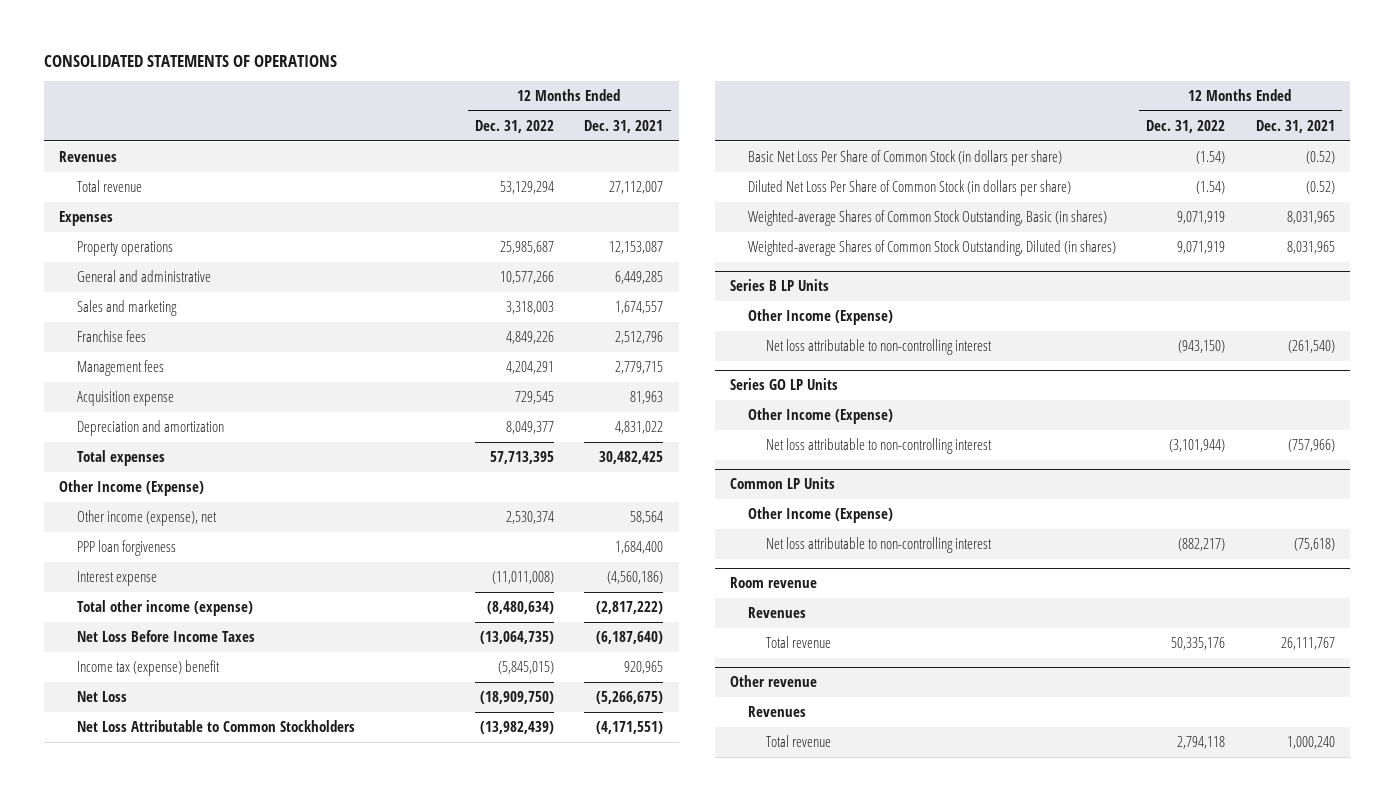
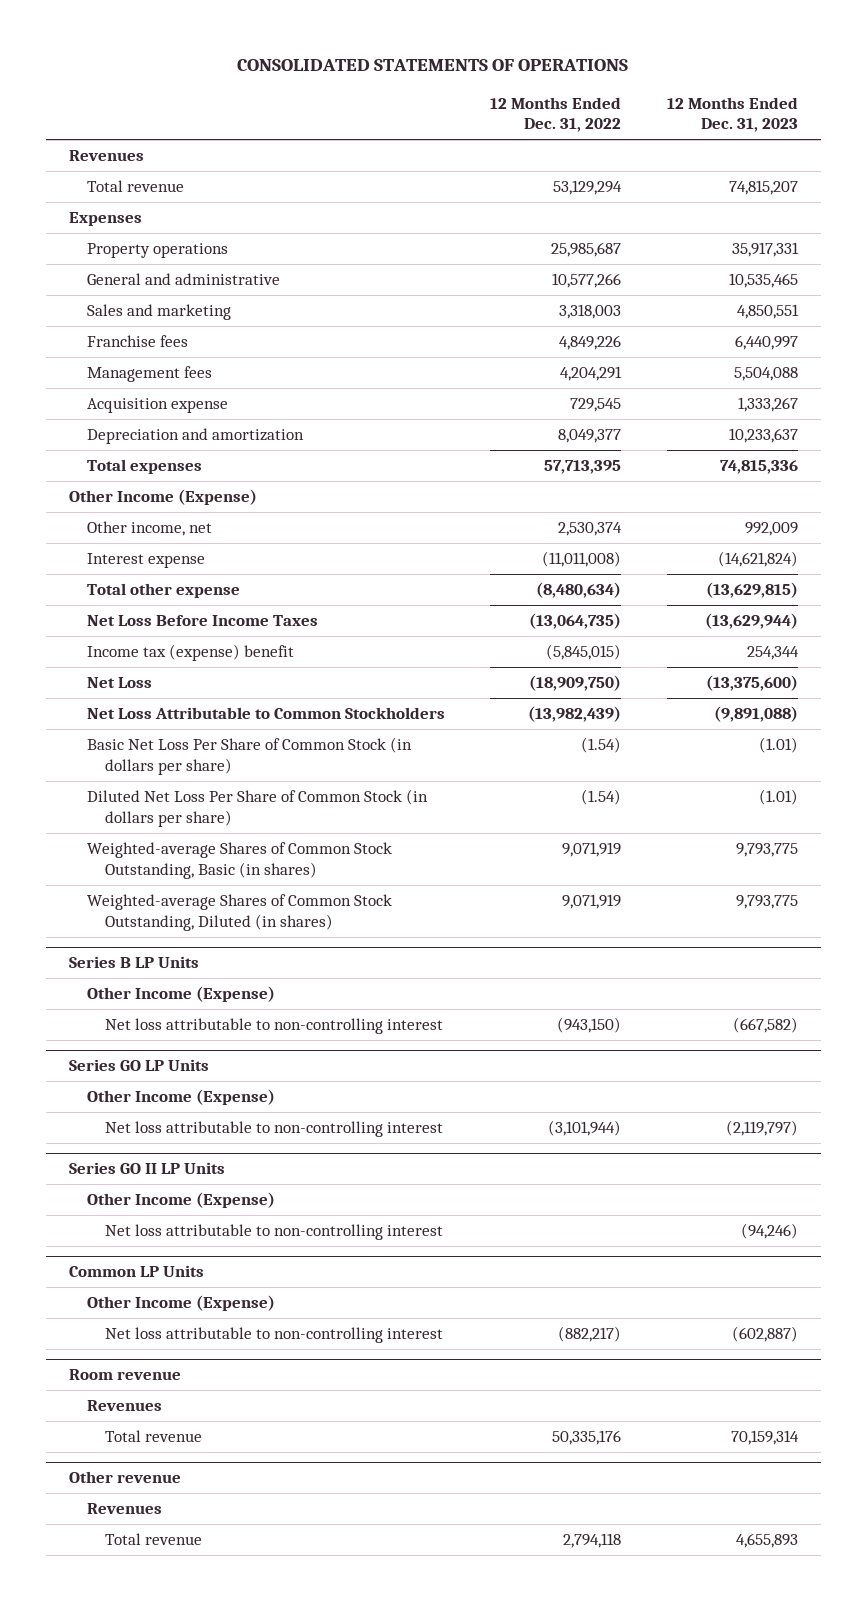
[584,119,664,133] Dec. 31, 2021 -> none
none -> [667,96,799,133] 12 Months Ended Dec. 31, 2023
[76,540,176,557] PPP loan forgiveness -> none
[76,510,217,527] Other income (expense), net -> [86,521,212,537] Other income, net
[76,600,253,617] Total other income (expense) -> [86,583,240,599] Total other expense
none -> [68,1162,225,1175] Series GO II LP Units
none -> [86,1192,275,1209] Other Income (Expense)
none -> [104,1224,443,1241] Net loss attributable to non-controlling interest

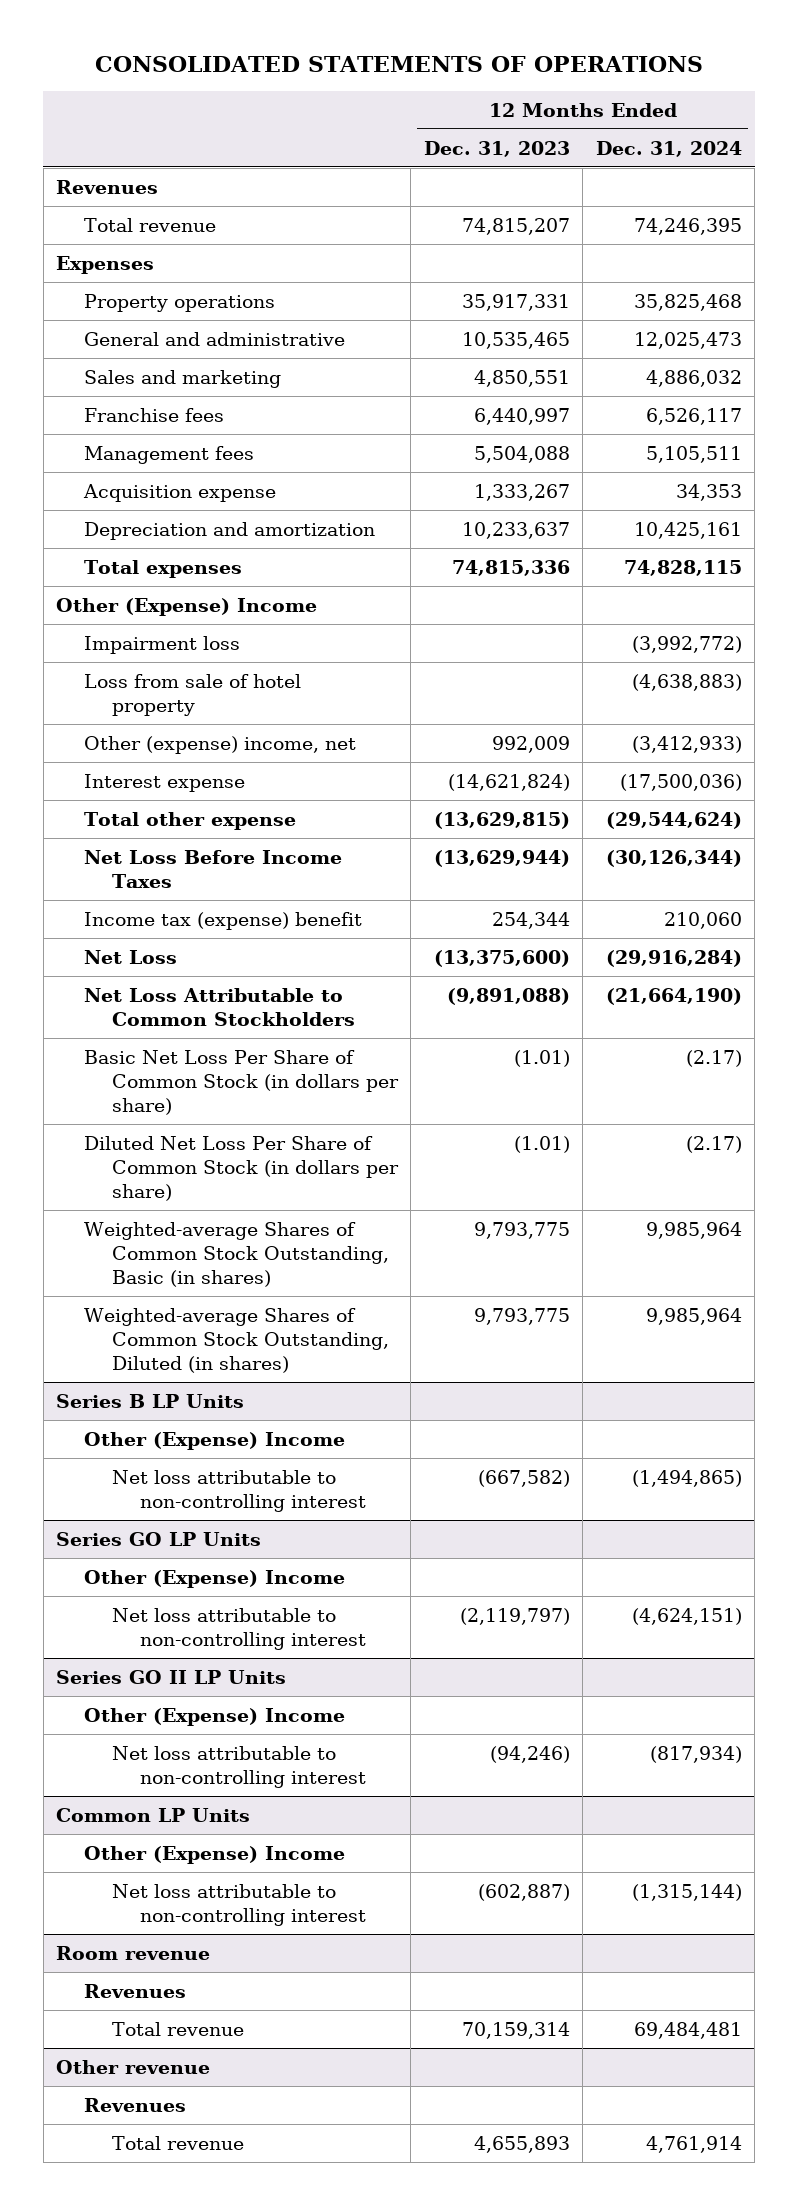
[490,96,622,133] 12 Months Ended Dec. 31, 2022 -> none
none -> [595,140,742,157] Dec. 31, 2024
[68,489,257,506] Other Income (Expense) -> [56,597,318,616] Other (Expense) Income
none -> [84,635,241,654] Impairment loss
none -> [84,673,302,716] Loss from sale of hotel property
[86,521,212,537] Other income, net -> [84,735,357,754] Other (expense) income, net
[86,986,275,1003] Other Income (Expense) -> [84,1431,346,1450] Other (Expense) Income
[86,1089,275,1106] Other Income (Expense) -> [84,1569,346,1588] Other (Expense) Income
[86,1192,275,1209] Other Income (Expense) -> [84,1707,346,1726] Other (Expense) Income
[86,1295,275,1312] Other Income (Expense) -> [84,1845,346,1864] Other (Expense) Income

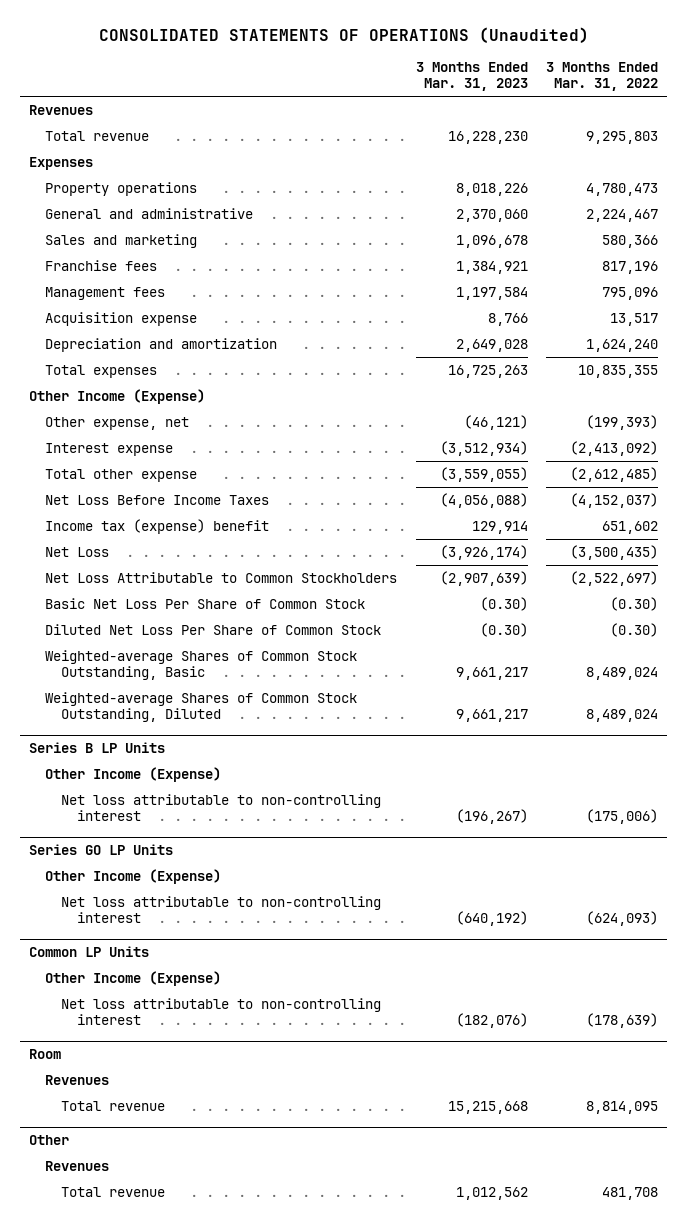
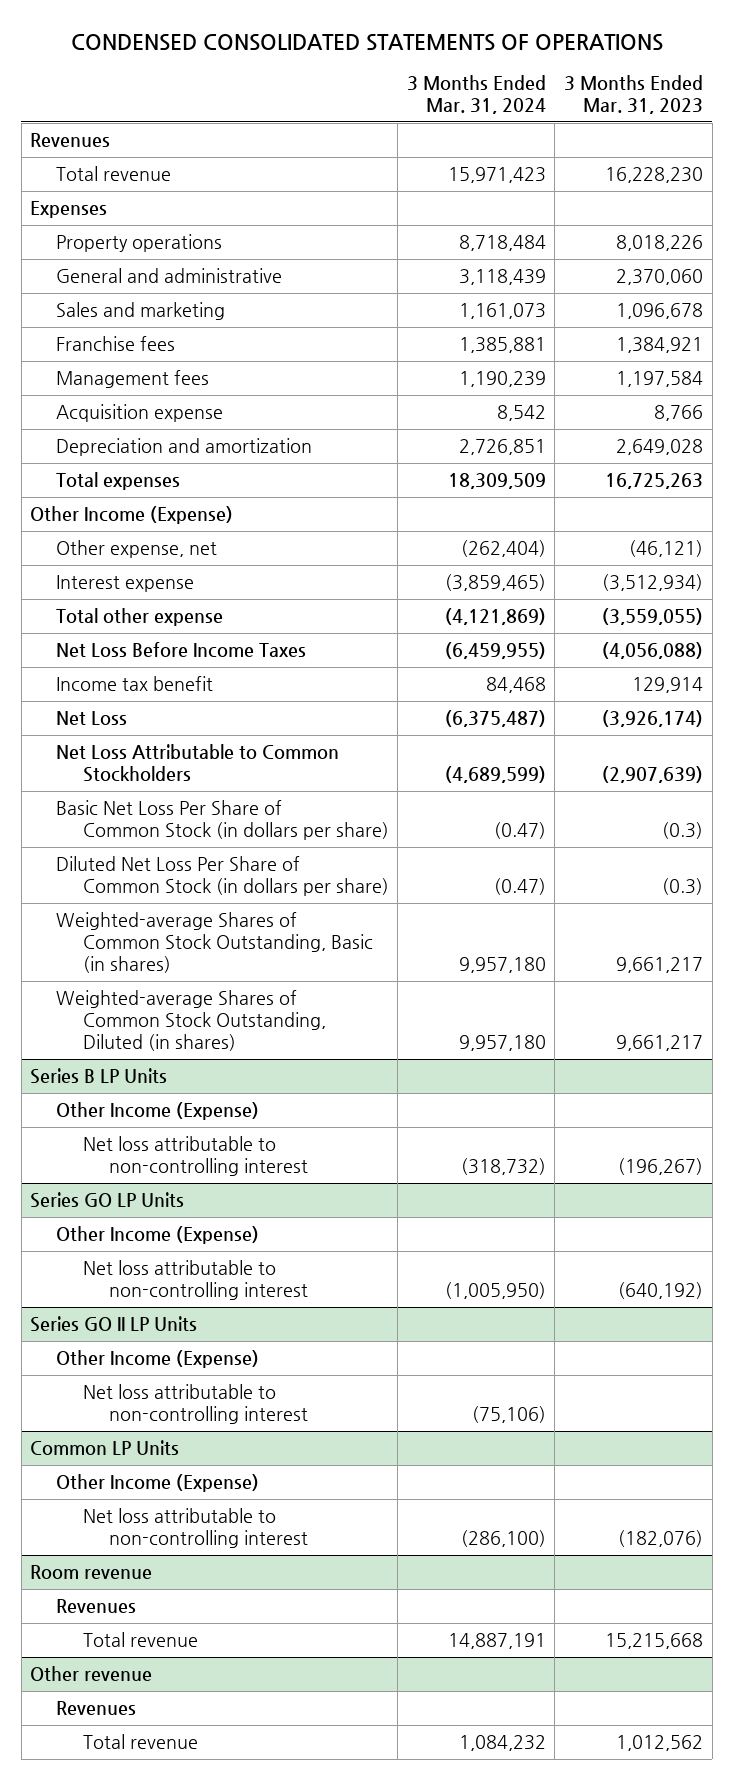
[98,27,589,44] CONSOLIDATED STATEMENTS OF OPERATIONS (Unaudited) -> [70,33,663,51] CONDENSED CONSOLIDATED STATEMENTS OF OPERATIONS
[546,62,659,92] 3 Months Ended Mar. 31, 2022 -> none
none -> [406,75,546,115] 3 Months Ended Mar. 31, 2024
[45,518,270,534] Income tax (expense) benefit -> [56,676,214,692] Income tax benefit
[45,597,366,609] Basic Net Loss Per Share of Common Stock -> [56,800,389,840] Basic Net Loss Per Share of Common Stock (in dollars per share)
[479,596,528,611] (0.30) -> [661,821,703,839] (0.3)
[45,623,382,635] Diluted Net Loss Per Share of Common Stock -> [56,856,389,896] Diluted Net Loss Per Share of Common Stock (in dollars per share)
[479,622,528,637] (0.30) -> [661,877,703,895] (0.3)
[45,649,358,680] Weighted-average Shares of Common Stock Outstanding, Basic -> [56,912,373,973] Weighted-average Shares of Common Stock Outstanding, Basic (in shares)
[45,691,358,722] Weighted-average Shares of Common Stock Outstanding, Diluted -> [56,990,326,1051] Weighted-average Shares of Common Stock Outstanding, Diluted (in shares)
none -> [30,1316,198,1333] Series GO II LP Units
none -> [56,1350,260,1369] Other Income (Expense)
none -> [82,1384,308,1424] Net loss attributable to non-controlling interest
[29,1048,62,1059] Room -> [30,1565,153,1580] Room revenue
[29,1134,70,1145] Other -> [30,1666,153,1682] Other revenue

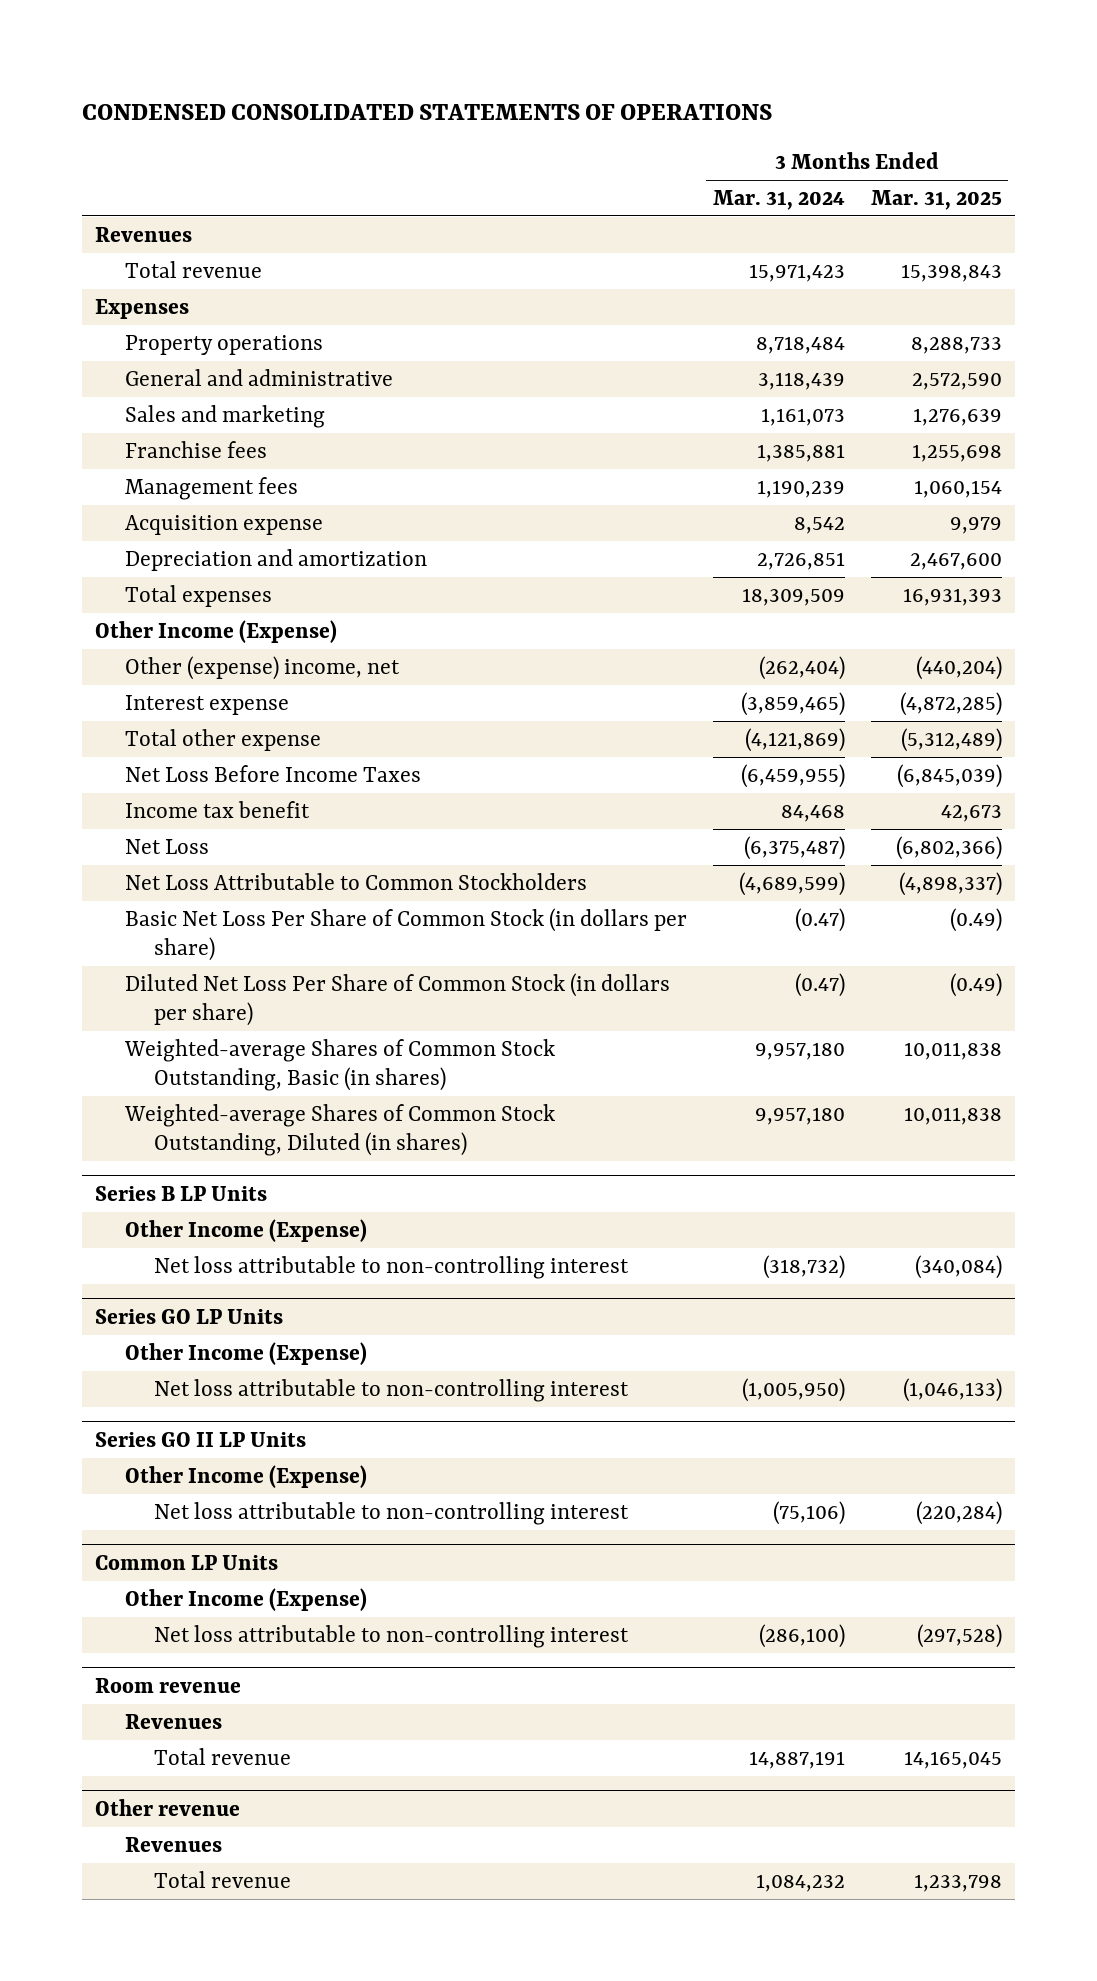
[563,75,703,115] 3 Months Ended Mar. 31, 2023 -> none
none -> [870,189,1002,210] Mar. 31, 2025
[56,540,218,559] Other expense, net -> [124,655,400,680] Other (expense) income, net

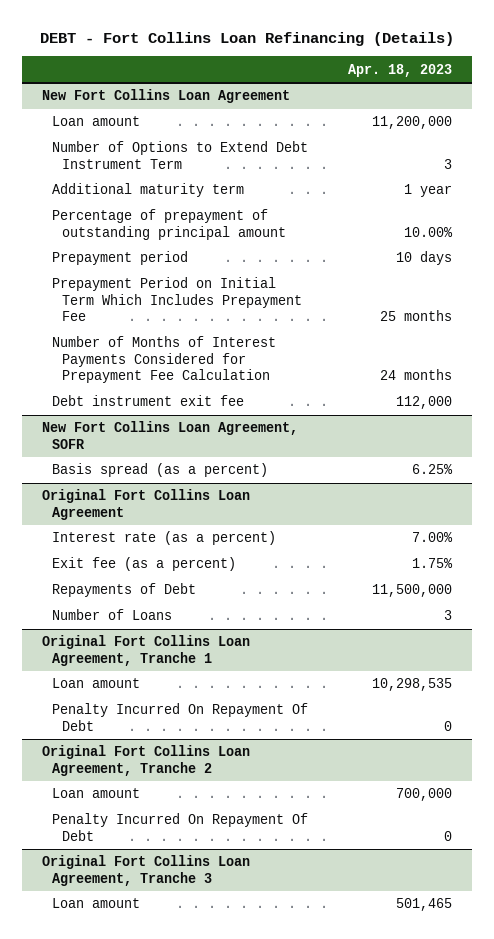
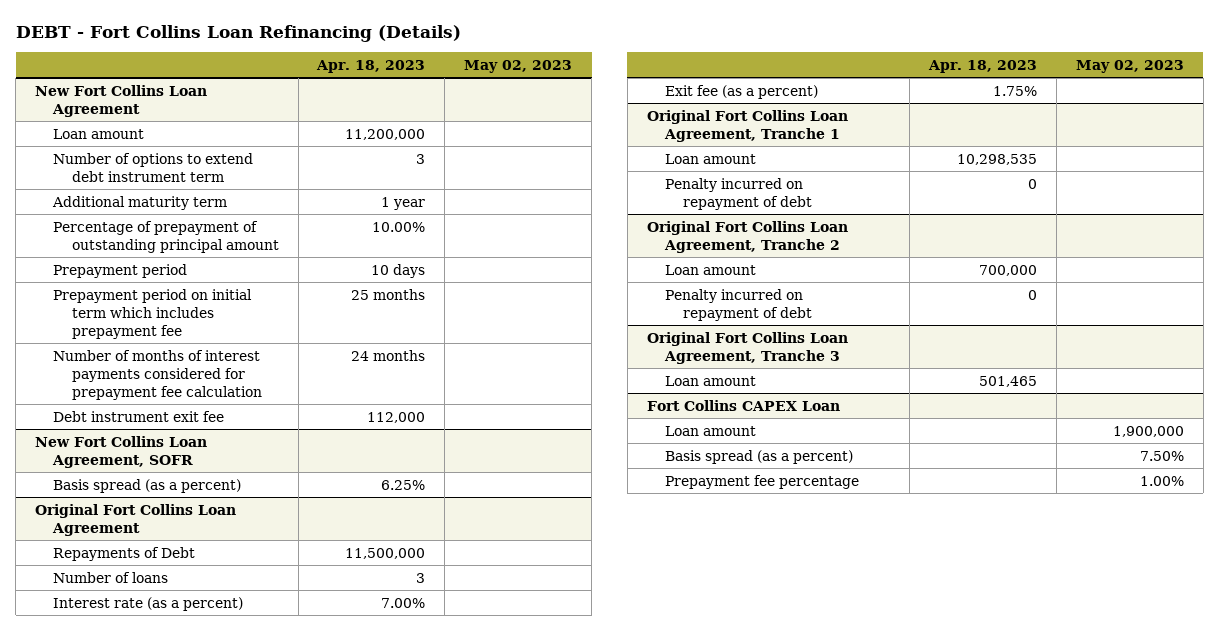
none -> [464,59,573,73] May 02, 2023
[52,141,309,169] Number of Options to Extend Debt Instrument Term -> [53,152,254,182] Number of options to extend debt instrument term
[52,277,303,322] Prepayment Period on Initial Term Which Includes Prepayment Fee -> [53,288,253,339] Prepayment period on initial term which includes prepayment fee
[52,336,277,384] Number of Months of Interest Payments Considered for Prepayment Fee Calculation -> [53,349,262,400] Number of months of interest payments considered for prepayment fee calculation
[52,583,197,598] Repayments of Debt -> [53,546,196,561] Repayments of Debt
none -> [53,571,169,583] Number of loans
[52,609,173,621] Number of Loans -> none
[52,703,309,731] Penalty Incurred On Repayment Of Debt -> [665,177,813,210] Penalty incurred on repayment of debt
[52,813,309,841] Penalty Incurred On Repayment Of Debt -> [665,288,813,321] Penalty incurred on repayment of debt
none -> [646,399,840,411] Fort Collins CAPEX Loan
none -> [665,425,757,436] Loan amount
none -> [665,449,854,464] Basis spread (as a percent)
none -> [665,474,860,489] Prepayment fee percentage

